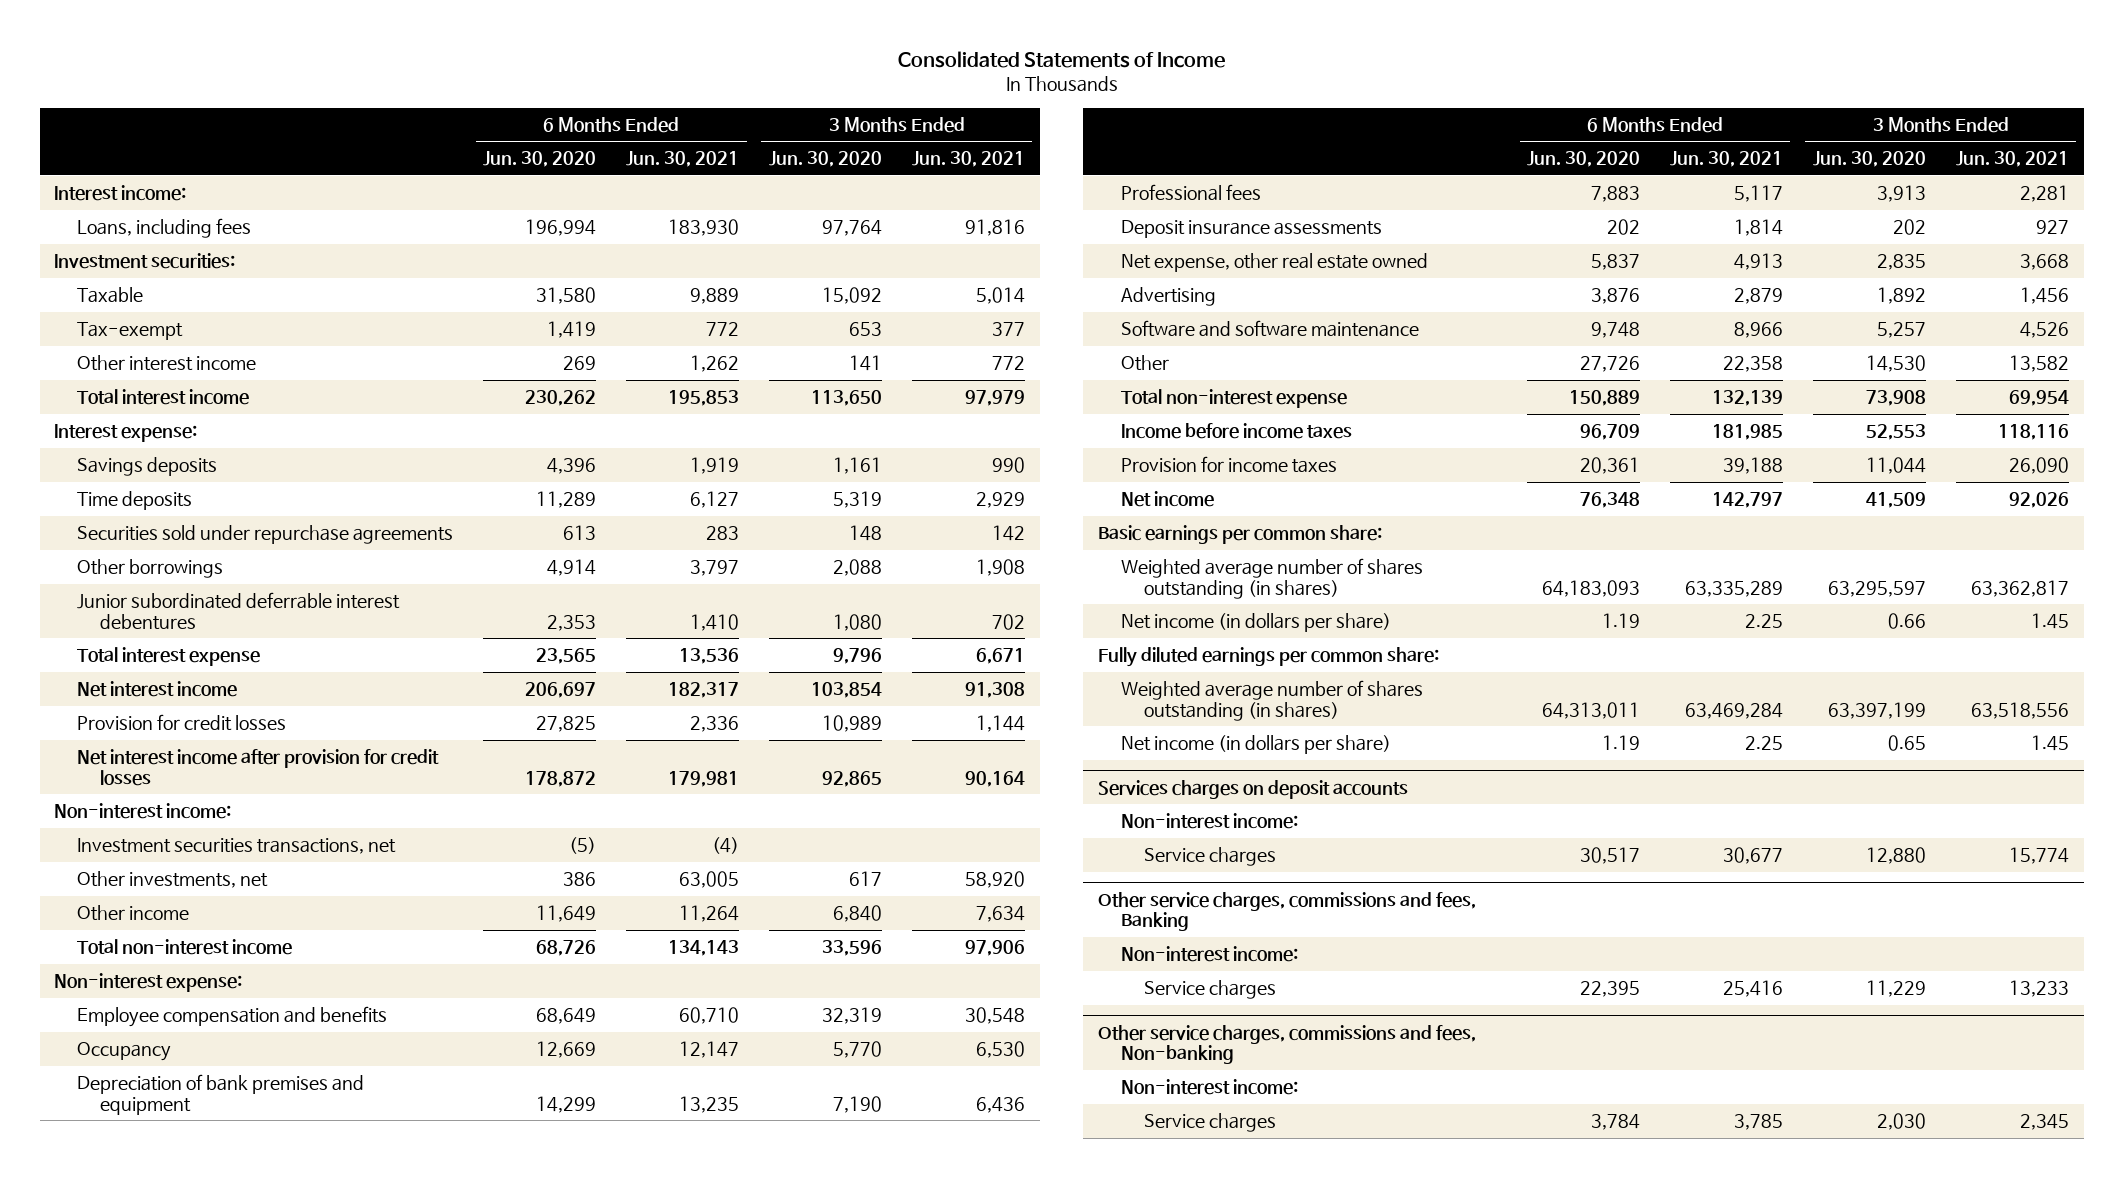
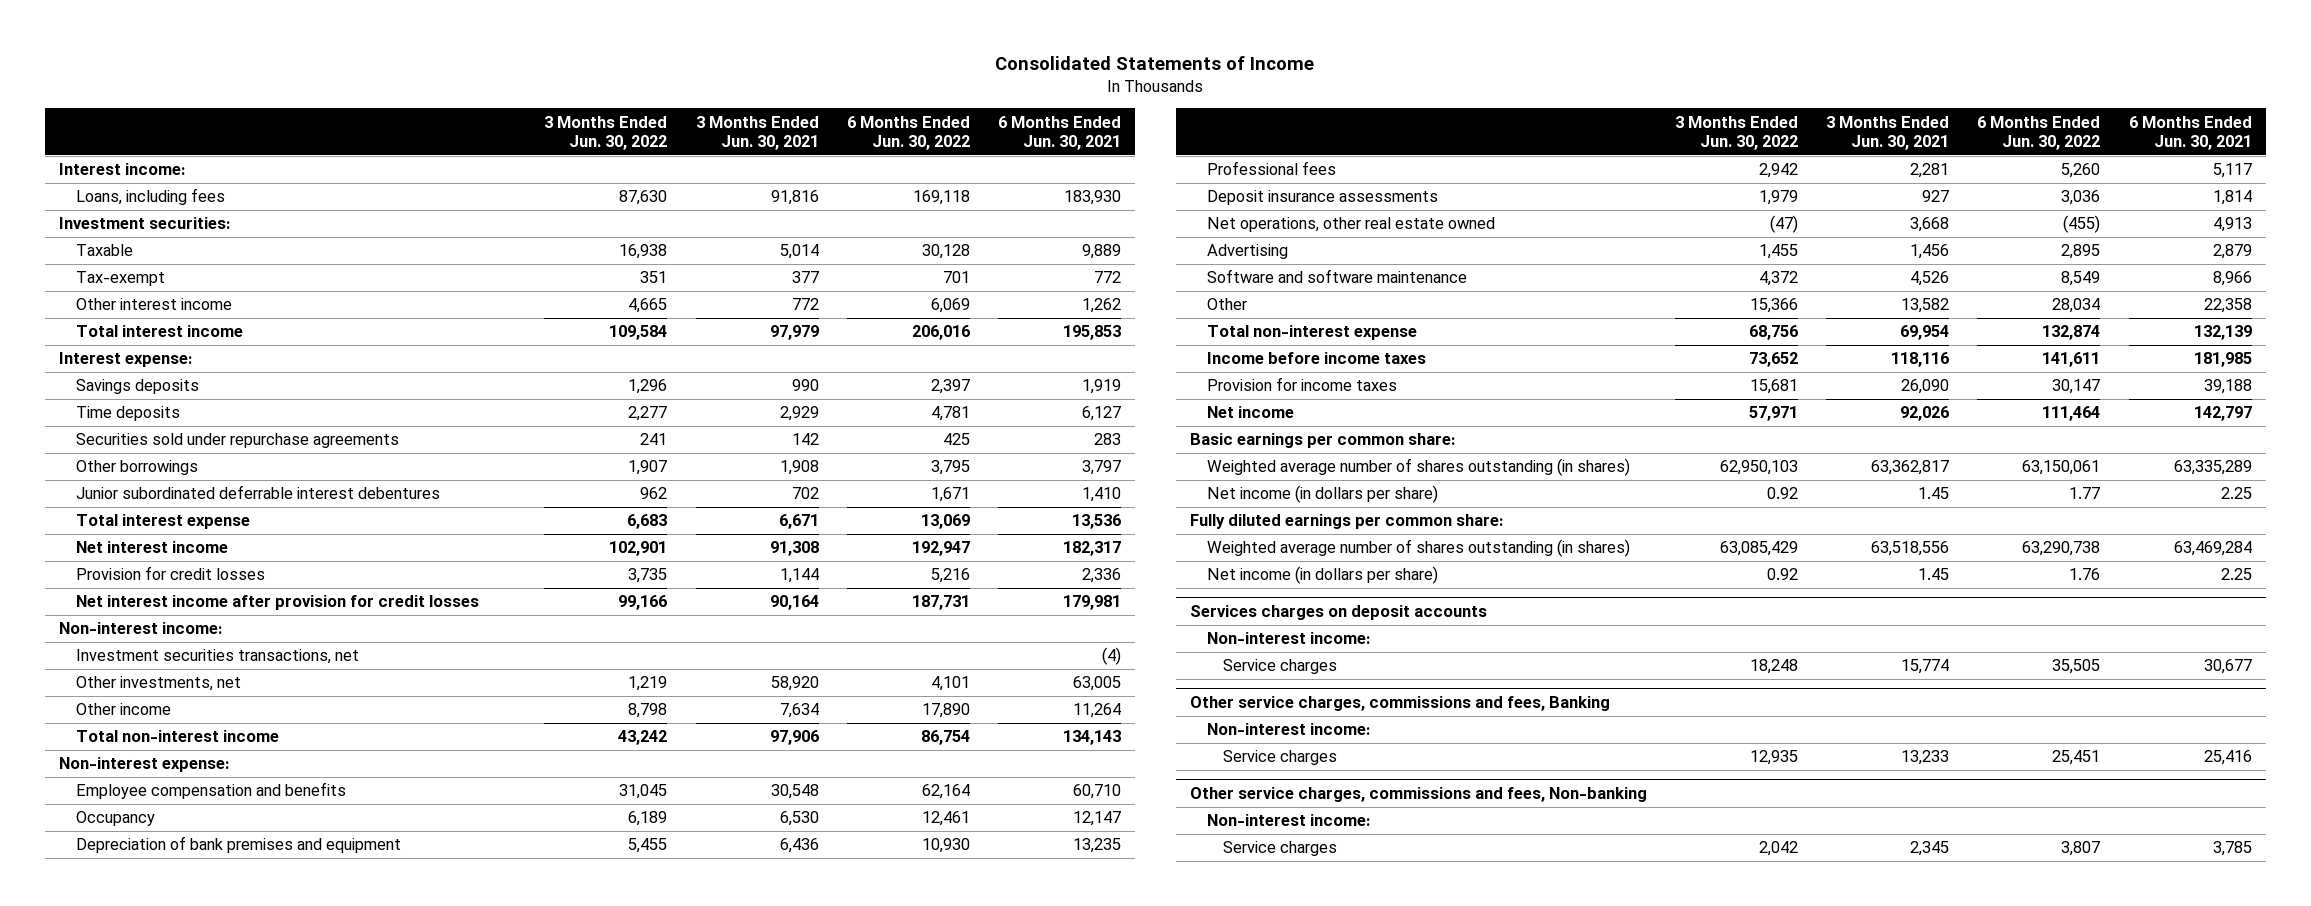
[483,151,597,168] Jun. 30, 2020 -> none
[768,151,882,168] Jun. 30, 2020 -> none
none -> [544,115,668,151] 3 Months Ended Jun. 30, 2022
none -> [846,115,970,151] 6 Months Ended Jun. 30, 2022
[1121,253,1429,273] Net expense, other real estate owned -> [1206,217,1495,233] Net operations, other real estate owned

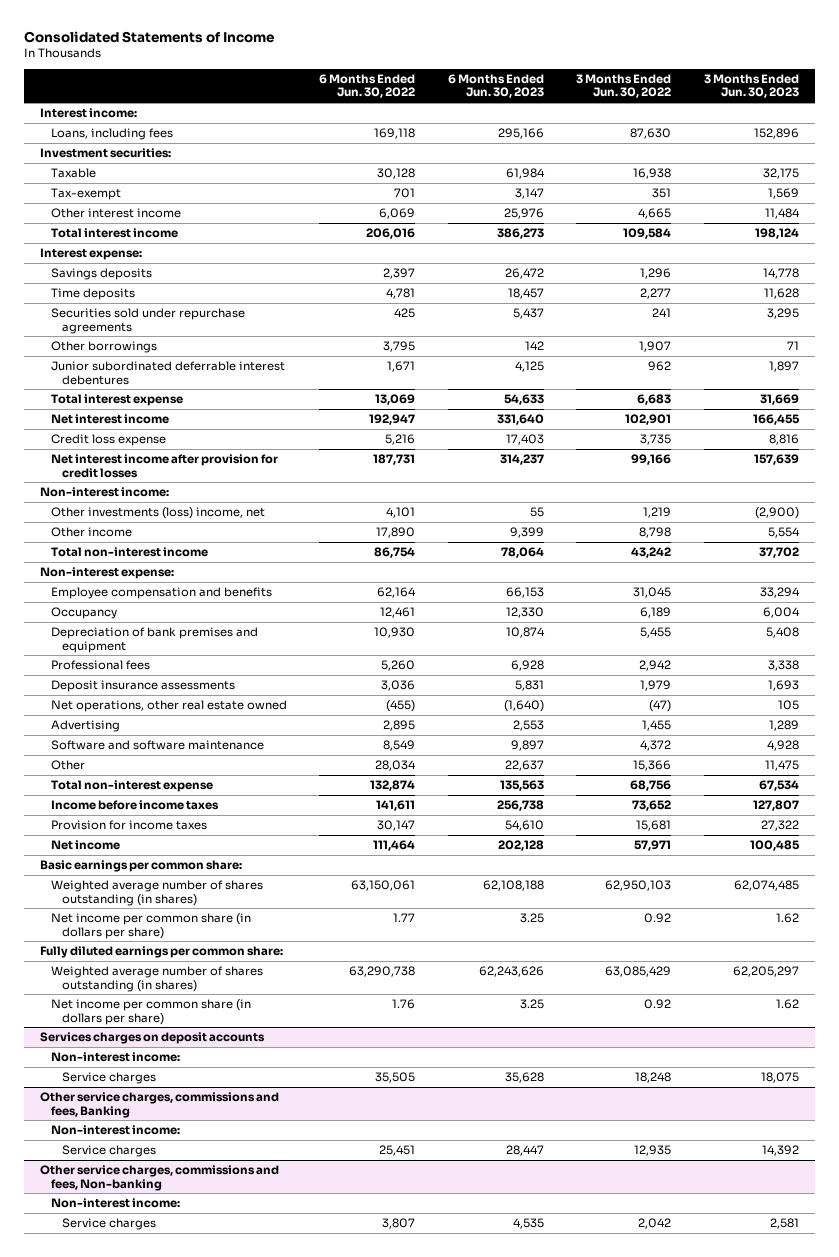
[695,115,819,151] 3 Months Ended Jun. 30, 2021 -> none
[997,115,1121,151] 6 Months Ended Jun. 30, 2021 -> none
none -> [447,73,544,99] 6 Months Ended Jun. 30, 2023
none -> [703,73,799,99] 3 Months Ended Jun. 30, 2023
[75,566,265,581] Provision for credit losses -> [50,434,166,447] Credit loss expense
[75,649,359,665] Investment securities transactions, net -> none
[75,676,241,692] Other investments, net -> [50,507,265,520] Other investments (loss) income, net
[1206,485,1438,504] Net income (in dollars per share) -> [50,913,251,939] Net income per common share (in dollars per share)
[1206,566,1438,585] Net income (in dollars per share) -> [50,999,251,1025] Net income per common share (in dollars per share)

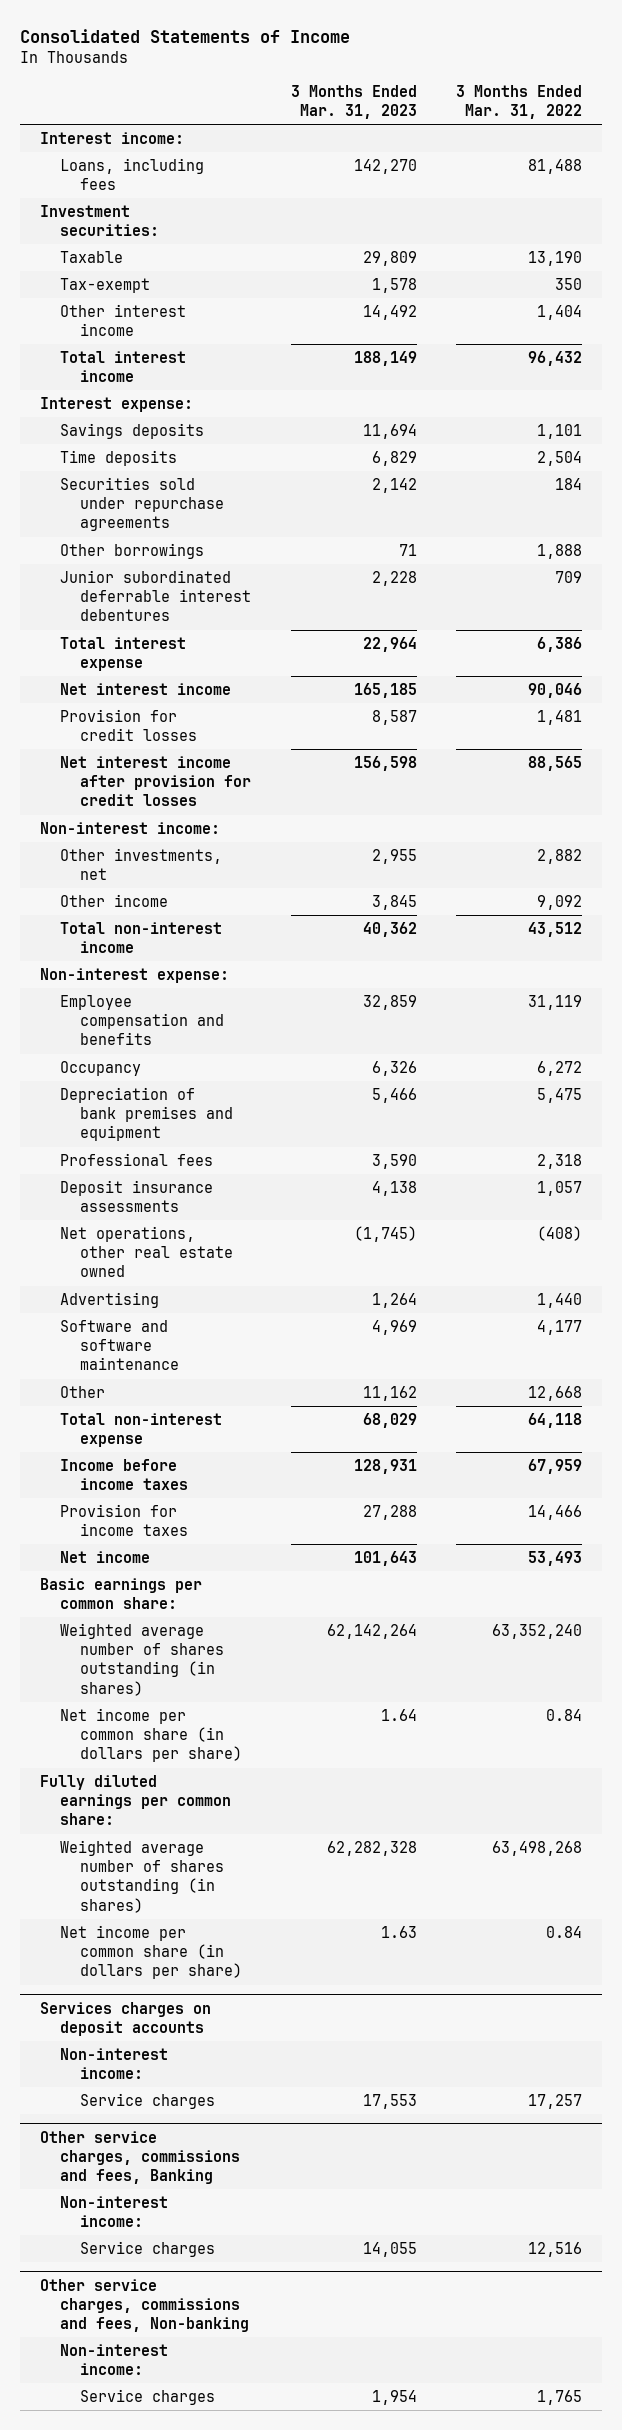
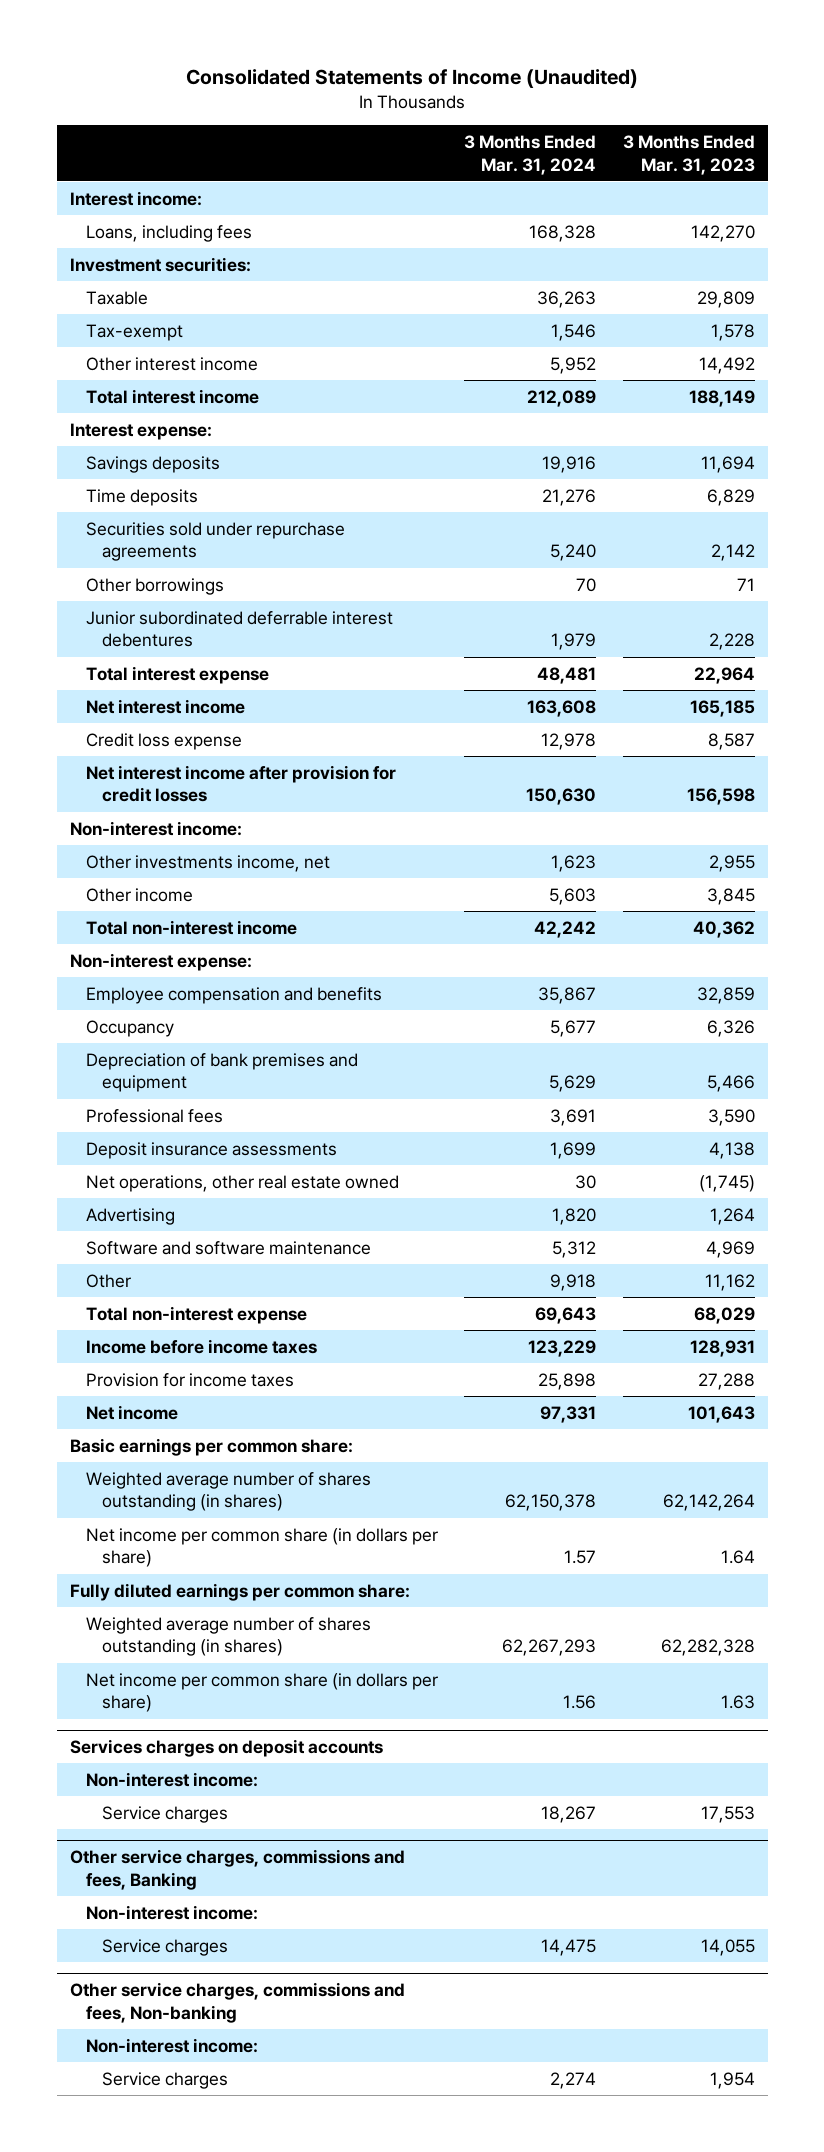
[20,29,351,44] Consolidated Statements of Income -> [186,69,639,89] Consolidated Statements of Income (Unaudited)
[456,84,583,120] 3 Months Ended Mar. 31, 2022 -> none
none -> [464,134,597,175] 3 Months Ended Mar. 31, 2024
[60,709,198,742] Provision for credit losses -> [86,732,243,750] Credit loss expense
[60,848,223,881] Other investments, net -> [86,854,331,872] Other investments income, net

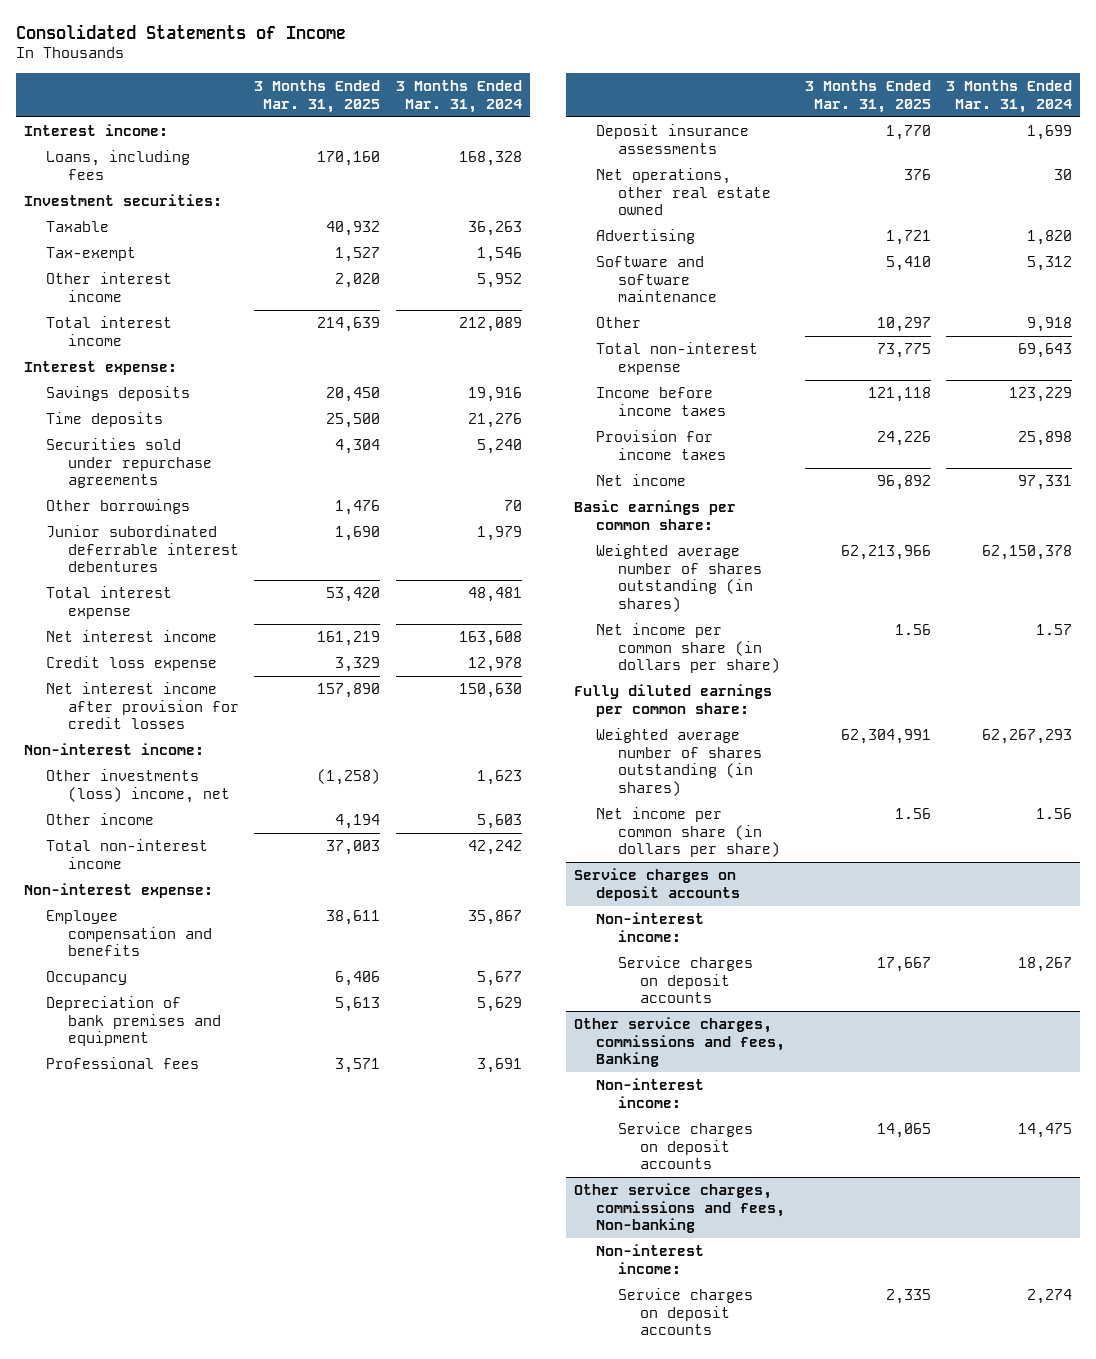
[186,69,639,89] Consolidated Statements of Income (Unaudited) -> [15,23,346,39] Consolidated Statements of Income
[622,134,755,175] 3 Months Ended Mar. 31, 2023 -> none
none -> [254,80,381,113] 3 Months Ended Mar. 31, 2025
[86,854,331,872] Other investments income, net -> [45,769,230,803] Other investments (loss) income, net
[69,1739,383,1758] Services charges on deposit accounts -> [573,868,740,901] Service charges on deposit accounts
[102,1805,229,1823] Service charges -> [617,956,753,1004] Service charges on deposit accounts
[102,1938,229,1956] Service charges -> [617,1122,753,1170] Service charges on deposit accounts
[102,2071,229,2089] Service charges -> [617,1288,753,1336] Service charges on deposit accounts

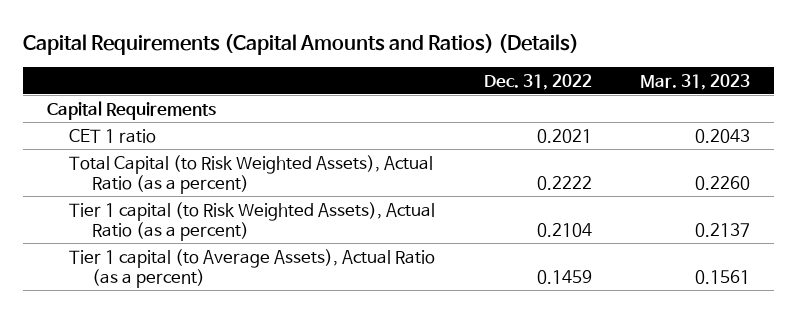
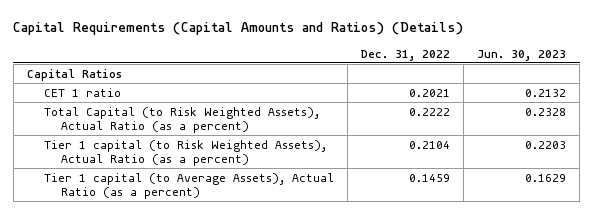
[639,73,750,90] Mar. 31, 2023 -> none
none -> [477,49,567,61] Jun. 30, 2023
[47,100,217,120] Capital Requirements -> [26,68,122,81] Capital Ratios

